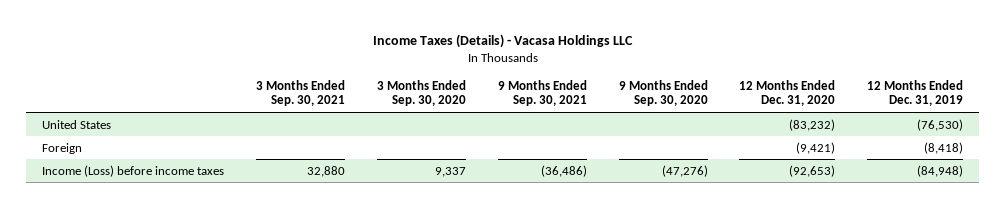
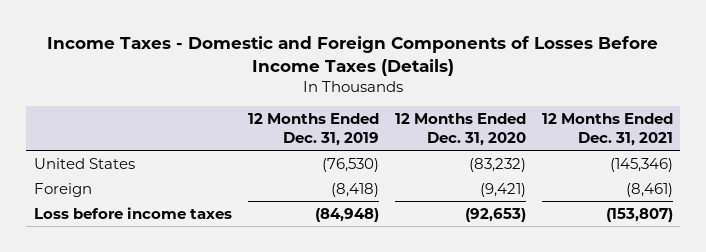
[372,33,633,48] Income Taxes (Details) - Vacasa Holdings LLC -> [47,35,659,76] Income Taxes - Domestic and Foreign Components of Losses Before Income Taxes (Details)
[255,79,345,107] 3 Months Ended Sep. 30, 2021 -> none
[376,79,466,107] 3 Months Ended Sep. 30, 2020 -> none
[497,79,587,107] 9 Months Ended Sep. 30, 2021 -> none
[618,79,708,107] 9 Months Ended Sep. 30, 2020 -> none
none -> [541,113,673,147] 12 Months Ended Dec. 31, 2021
[41,164,224,177] Income (Loss) before income taxes -> [33,206,232,219] Loss before income taxes

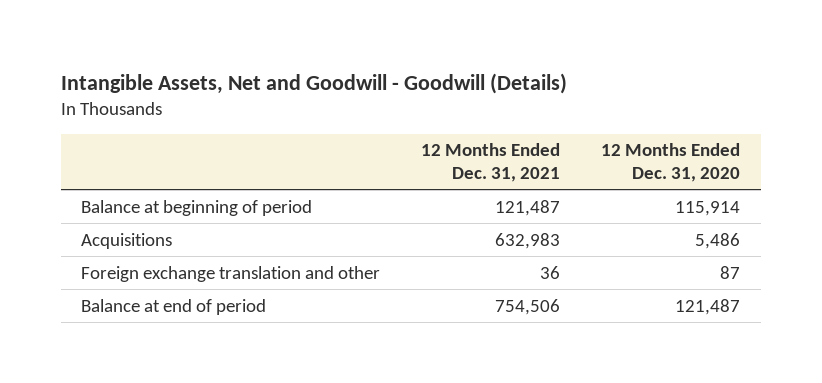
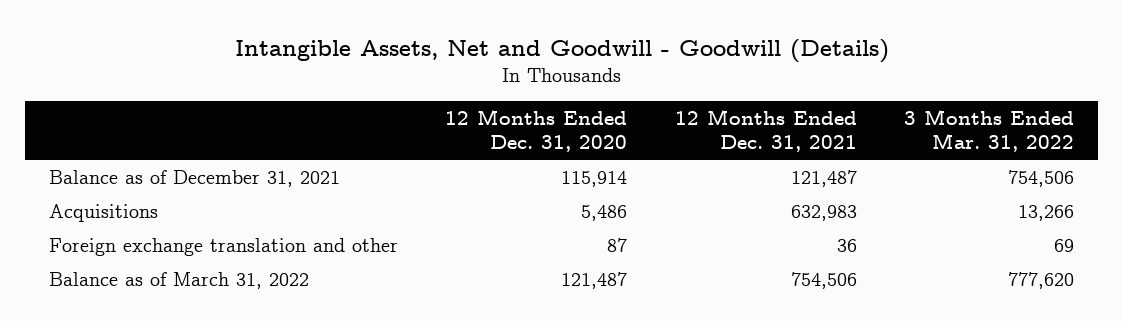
none -> [904,109,1075,153] 3 Months Ended Mar. 31, 2022
[81,199,313,216] Balance at beginning of period -> [49,169,341,187] Balance as of December 31, 2021
[81,298,267,315] Balance at end of period -> [49,271,310,289] Balance as of March 31, 2022

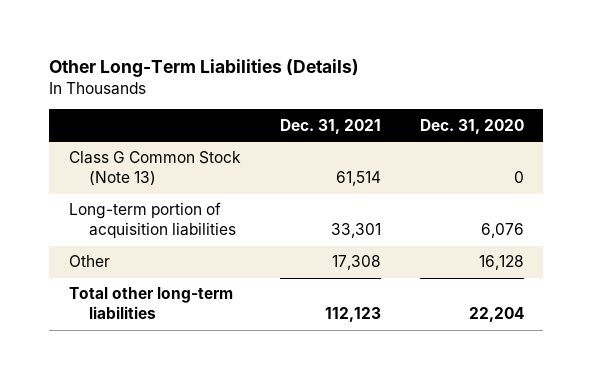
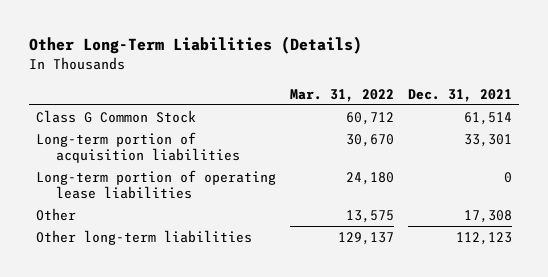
[419,118,524,134] Dec. 31, 2020 -> none
none -> [289,88,394,102] Mar. 31, 2022
[68,151,241,187] Class G Common Stock (Note 13) -> [36,109,197,123] Class G Common Stock
none -> [36,169,277,200] Long-term portion of operating lease liabilities
[68,287,233,320] Total other long-term liabilities -> [36,229,253,245] Other long-term liabilities

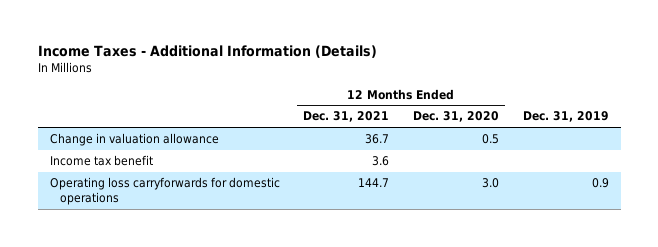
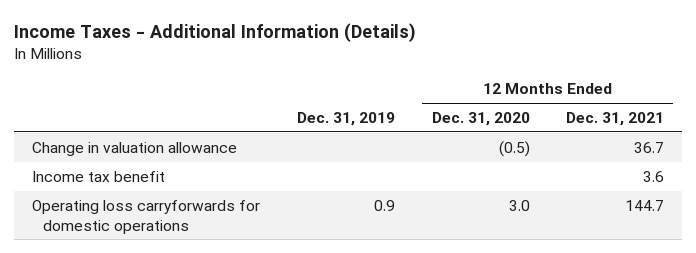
[481,134,499,145] 0.5 -> [498,140,530,157] (0.5)

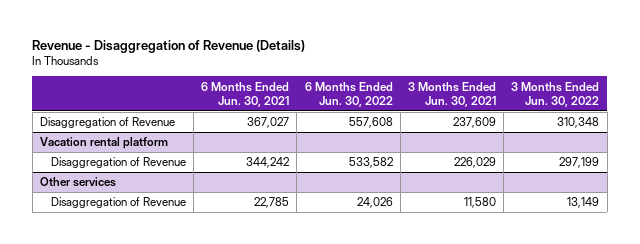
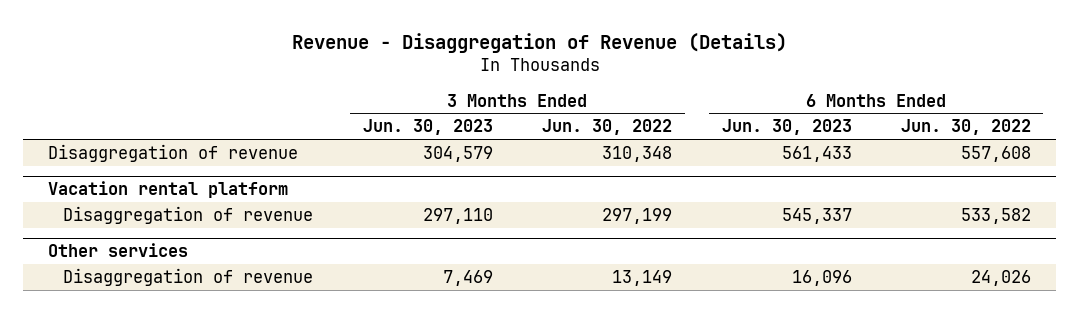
[201,81,290,107] 6 Months Ended Jun. 30, 2021 -> none
[407,81,496,107] 3 Months Ended Jun. 30, 2021 -> none
none -> [362,119,493,136] Jun. 30, 2023
none -> [721,119,852,136] Jun. 30, 2023
[40,117,176,129] Disaggregation of Revenue -> [48,143,299,162] Disaggregation of revenue
[50,157,186,169] Disaggregation of Revenue -> [63,205,314,224] Disaggregation of revenue
[50,197,186,209] Disaggregation of Revenue -> [63,267,314,286] Disaggregation of revenue

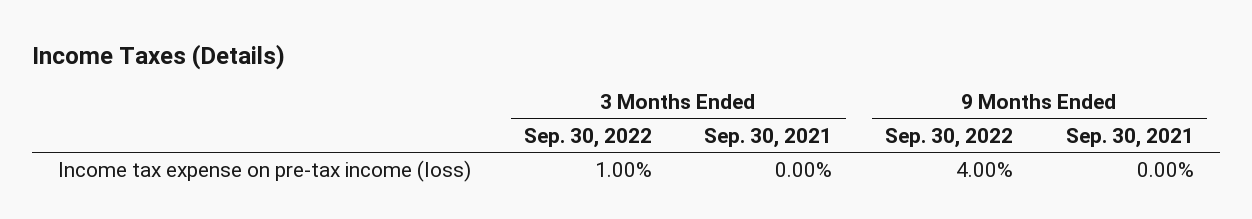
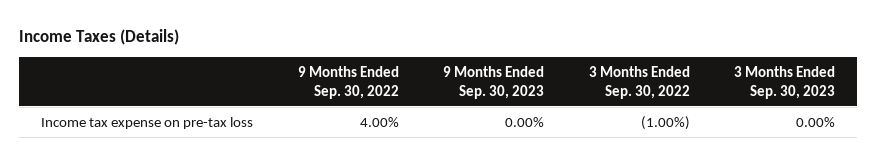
[704,127,833,148] Sep. 30, 2021 -> none
[1065,127,1194,148] Sep. 30, 2021 -> none
none -> [443,65,545,99] 9 Months Ended Sep. 30, 2023
none -> [734,65,836,99] 3 Months Ended Sep. 30, 2023
[58,160,472,183] Income tax expense on pre-tax income (loss) -> [41,116,254,129] Income tax expense on pre-tax loss
[594,162,652,178] 1.00% -> [640,115,690,130] (1.00%)

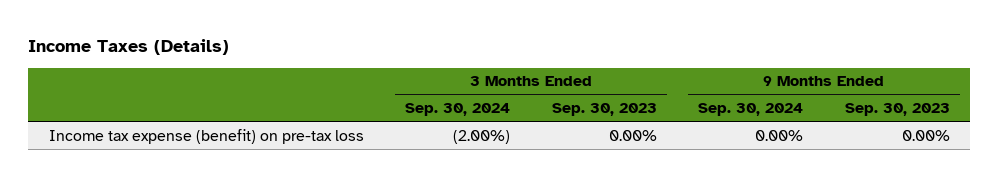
[297,65,399,99] 9 Months Ended Sep. 30, 2022 -> none
[588,65,690,99] 3 Months Ended Sep. 30, 2022 -> none
none -> [405,103,511,117] Sep. 30, 2024
none -> [698,103,804,117] Sep. 30, 2024
[41,116,254,129] Income tax expense on pre-tax loss -> [48,128,364,144] Income tax expense (benefit) on pre-tax loss

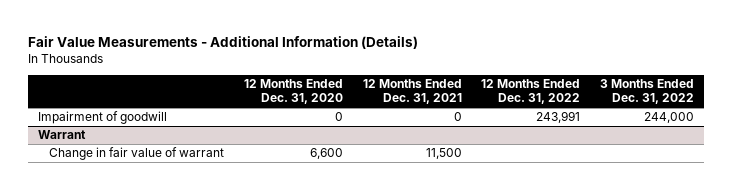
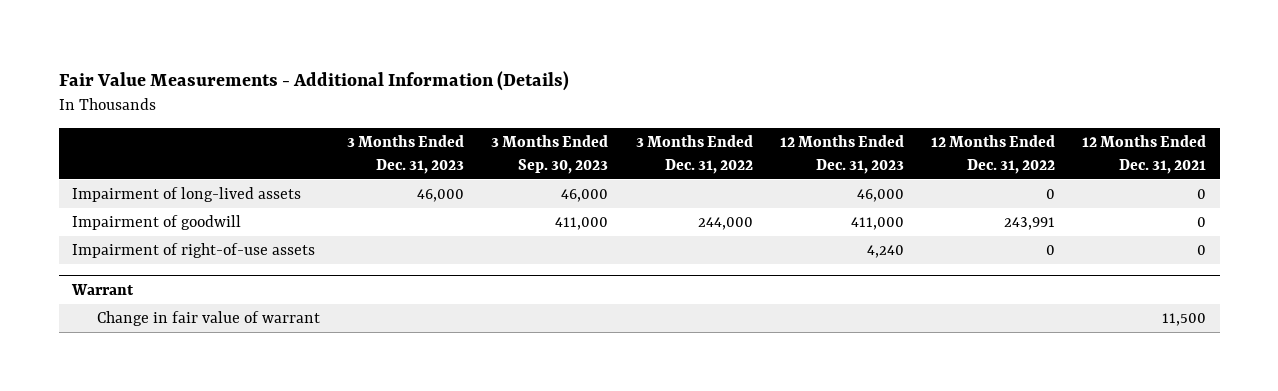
[243,79,343,105] 12 Months Ended Dec. 31, 2020 -> none
none -> [347,134,465,174] 3 Months Ended Dec. 31, 2023
none -> [491,134,609,174] 3 Months Ended Sep. 30, 2023
none -> [779,134,904,174] 12 Months Ended Dec. 31, 2023
none -> [72,187,302,203] Impairment of long-lived assets
none -> [72,243,316,259] Impairment of right-of-use assets

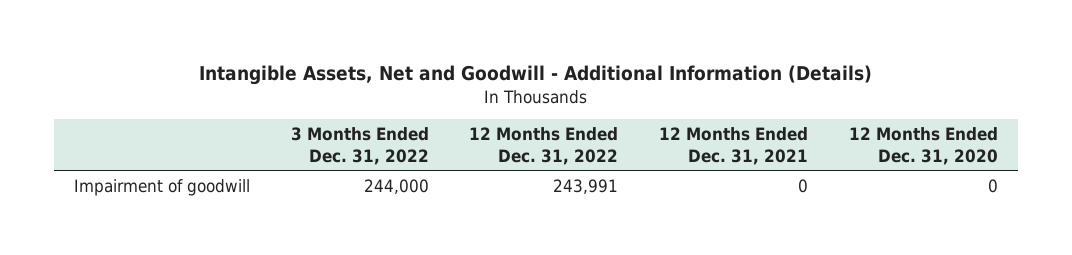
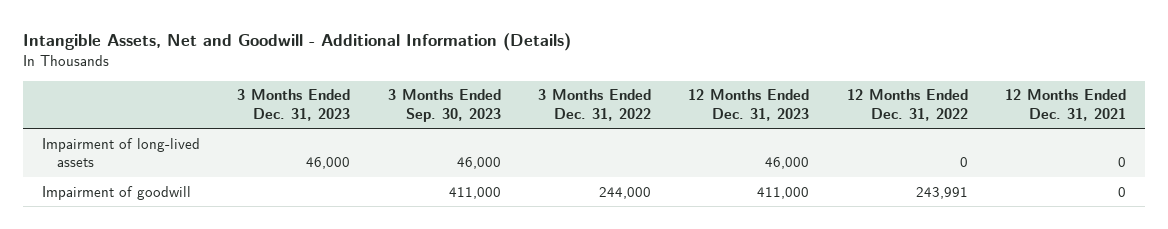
[848,127,998,165] 12 Months Ended Dec. 31, 2020 -> none
none -> [237,89,351,121] 3 Months Ended Dec. 31, 2023
none -> [387,89,501,122] 3 Months Ended Sep. 30, 2023
none -> [688,89,810,121] 12 Months Ended Dec. 31, 2023
none -> [41,137,200,168] Impairment of long-lived assets

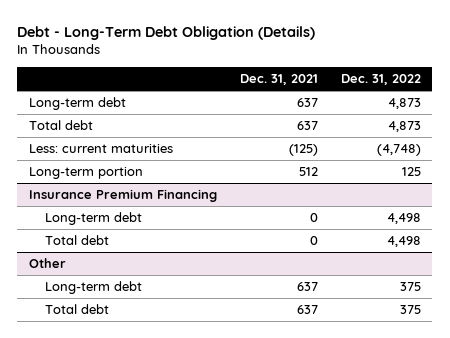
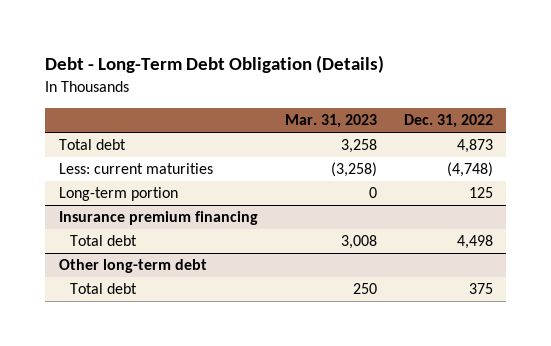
[239,74,318,86] Dec. 31, 2021 -> none
none -> [284,114,377,129] Mar. 31, 2023
[28,96,126,110] Long-term debt -> none
[44,211,142,225] Long-term debt -> none
[28,188,217,202] Insurance Premium Financing -> [58,211,258,226] Insurance premium financing
[44,280,142,294] Long-term debt -> none
[28,257,66,268] Other -> [58,259,207,274] Other long-term debt

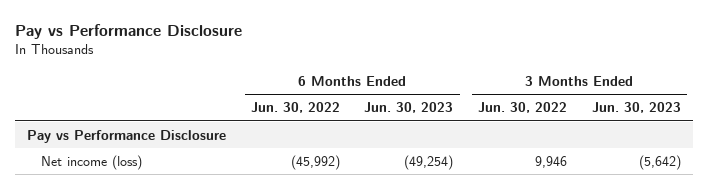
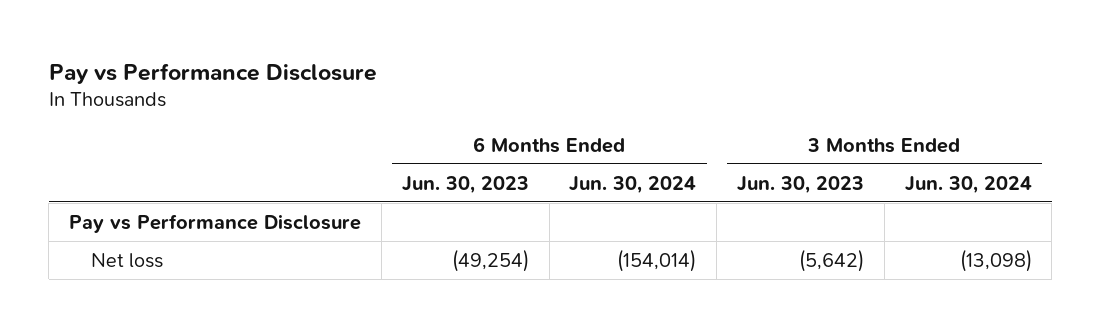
[250,102,340,114] Jun. 30, 2022 -> none
[478,102,568,114] Jun. 30, 2022 -> none
none -> [569,175,697,194] Jun. 30, 2024
none -> [904,175,1032,194] Jun. 30, 2024
[40,154,142,170] Net income (loss) -> [90,252,163,268] Net loss

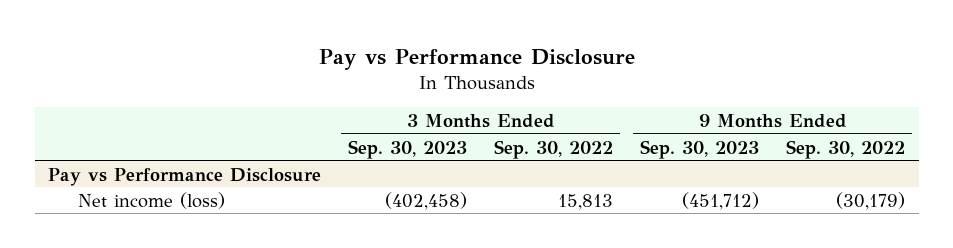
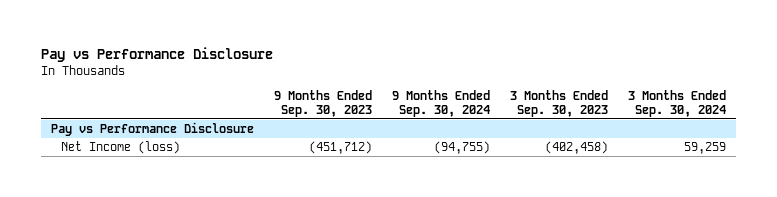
[494,139,614,159] Sep. 30, 2022 -> none
[786,139,906,159] Sep. 30, 2022 -> none
none -> [392,89,491,117] 9 Months Ended Sep. 30, 2024
none -> [628,89,727,117] 3 Months Ended Sep. 30, 2024
[77,191,225,209] Net income (loss) -> [61,141,181,155] Net Income (loss)

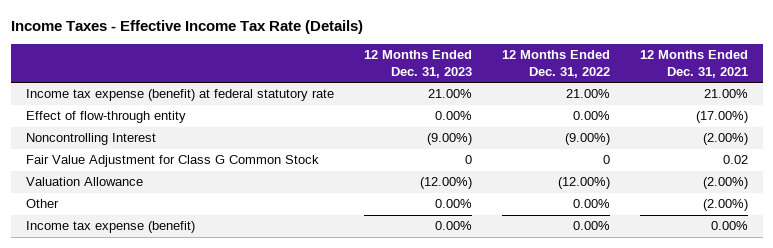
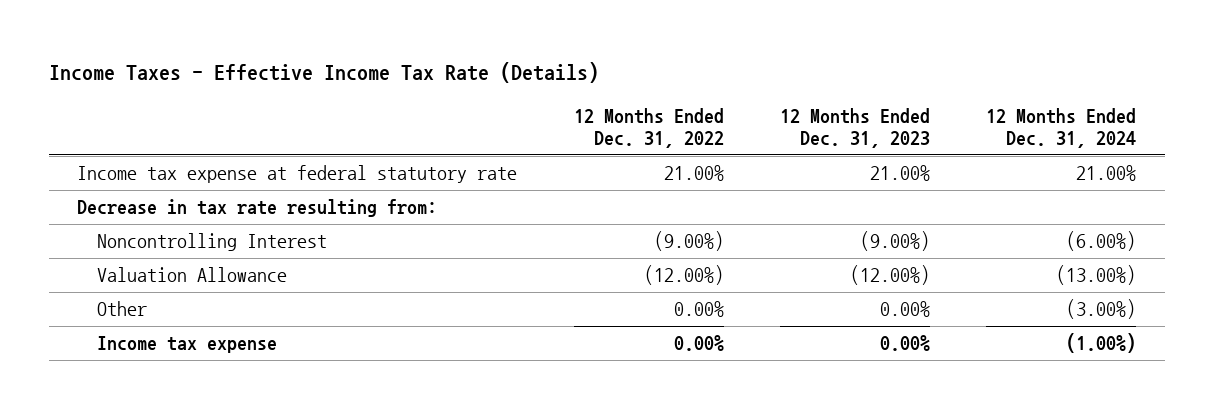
[639,50,748,78] 12 Months Ended Dec. 31, 2021 -> none
none -> [986,107,1137,149] 12 Months Ended Dec. 31, 2024
[25,111,186,124] Effect of flow-through entity -> none
[25,89,334,102] Income tax expense (benefit) at federal statutory rate -> [77,165,518,184] Income tax expense at federal statutory rate
none -> [77,199,438,218] Decrease in tax rate resulting from:
[25,155,319,168] Fair Value Adjustment for Class G Common Stock -> none
[25,221,195,234] Income tax expense (benefit) -> [96,336,277,354] Income tax expense

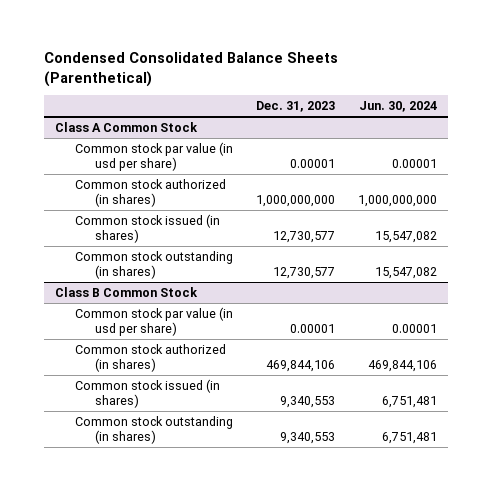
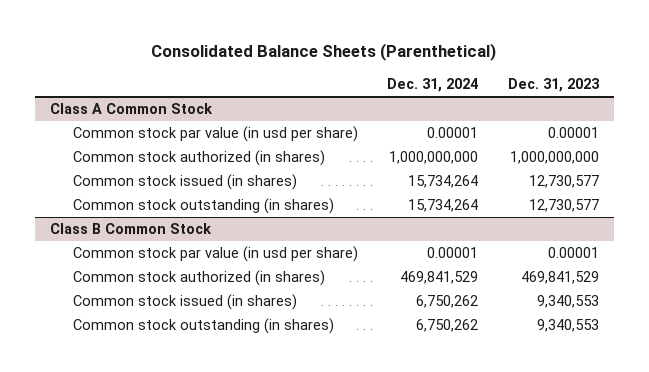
[43,52,338,87] Condensed Consolidated Balance Sheets (Parenthetical) -> [151,43,497,62] Consolidated Balance Sheets (Parenthetical)
[358,101,437,113] Jun. 30, 2024 -> none
none -> [387,78,479,93] Dec. 31, 2024
[265,359,335,372] 469,844,106 -> [521,271,600,285] 469,841,529

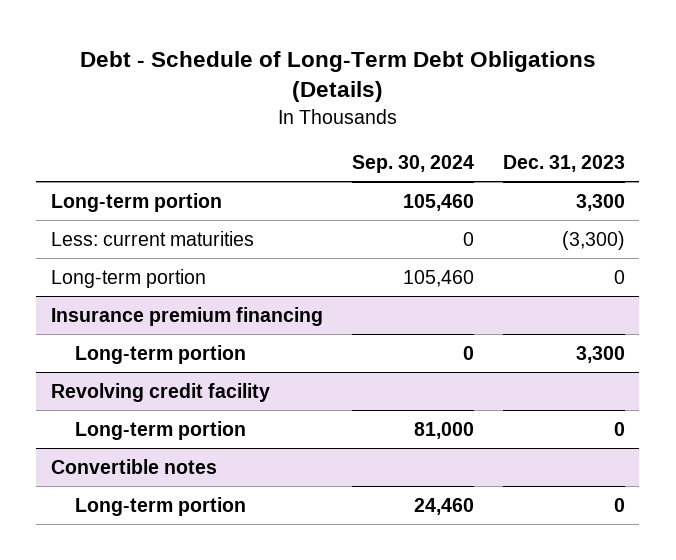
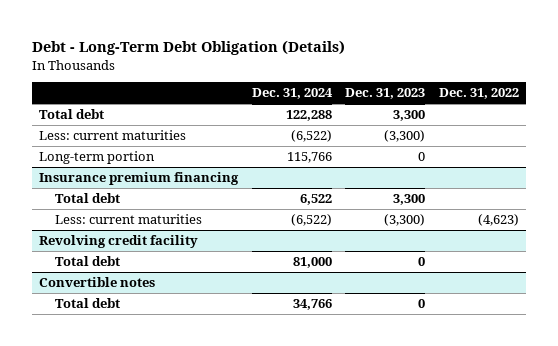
[79,50,596,103] Debt - Schedule of Long-Term Debt Obligations (Details) -> [32,40,346,56] Debt - Long-Term Debt Obligation (Details)
[351,155,474,174] Sep. 30, 2024 -> none
none -> [251,88,333,100] Dec. 31, 2024
none -> [438,88,519,100] Dec. 31, 2022
[50,192,222,212] Long-term portion -> [39,109,105,120] Total debt
[74,344,246,364] Long-term portion -> [54,193,120,204] Total debt
none -> [54,214,202,225] Less: current maturities
[74,420,246,440] Long-term portion -> [54,256,120,267] Total debt
[74,496,246,516] Long-term portion -> [54,298,120,309] Total debt

